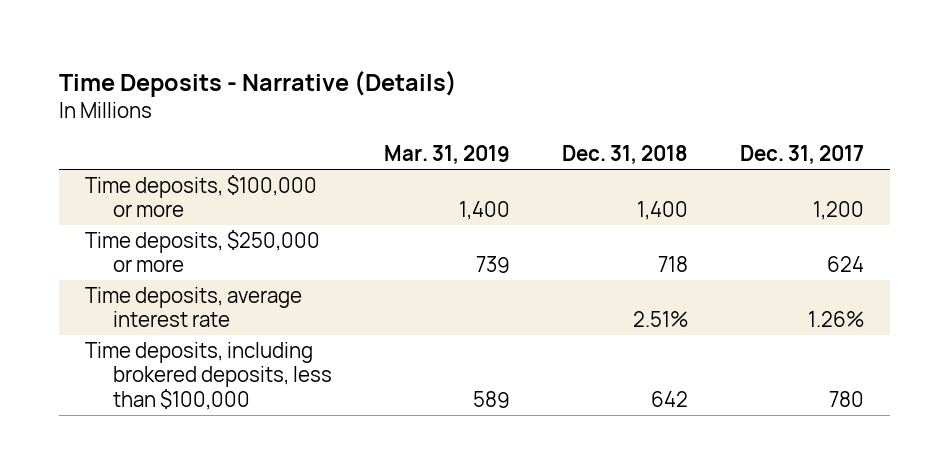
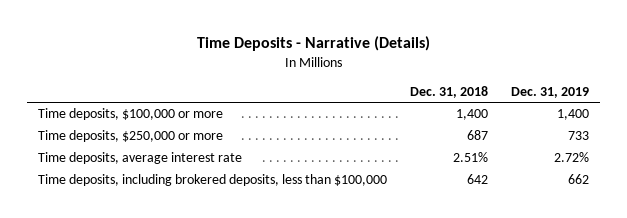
[384,145,511,165] Mar. 31, 2019 -> none
[740,145,865,165] Dec. 31, 2017 -> none
none -> [510,86,589,98] Dec. 31, 2019
[658,256,689,273] 718 -> [467,130,489,141] 687

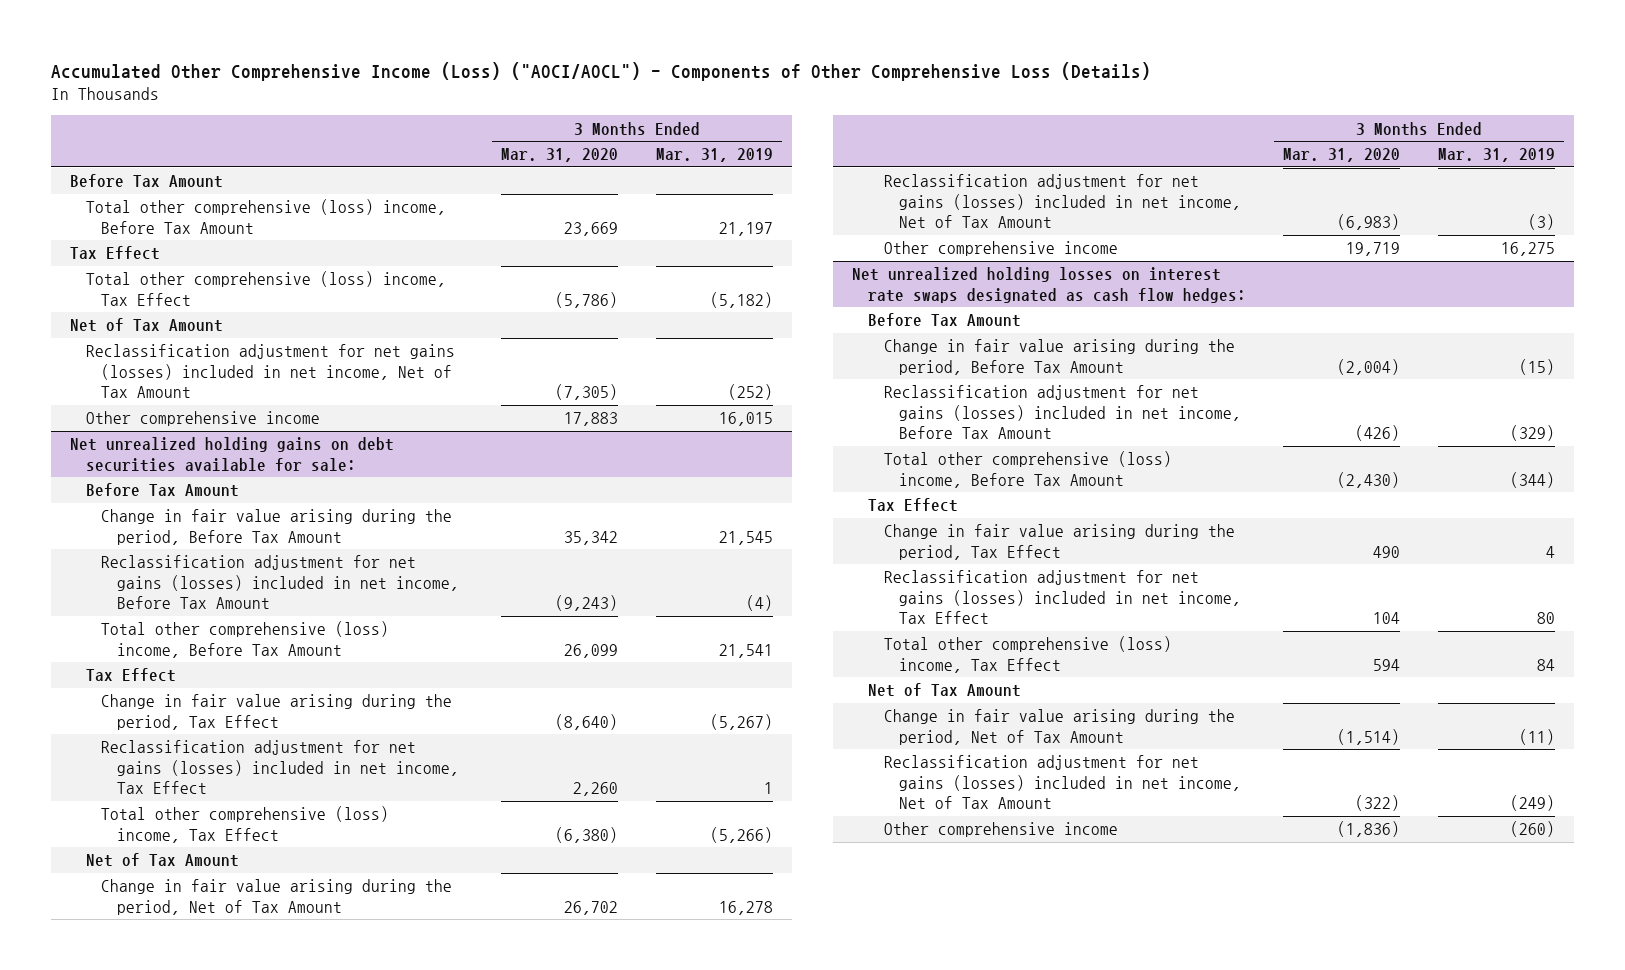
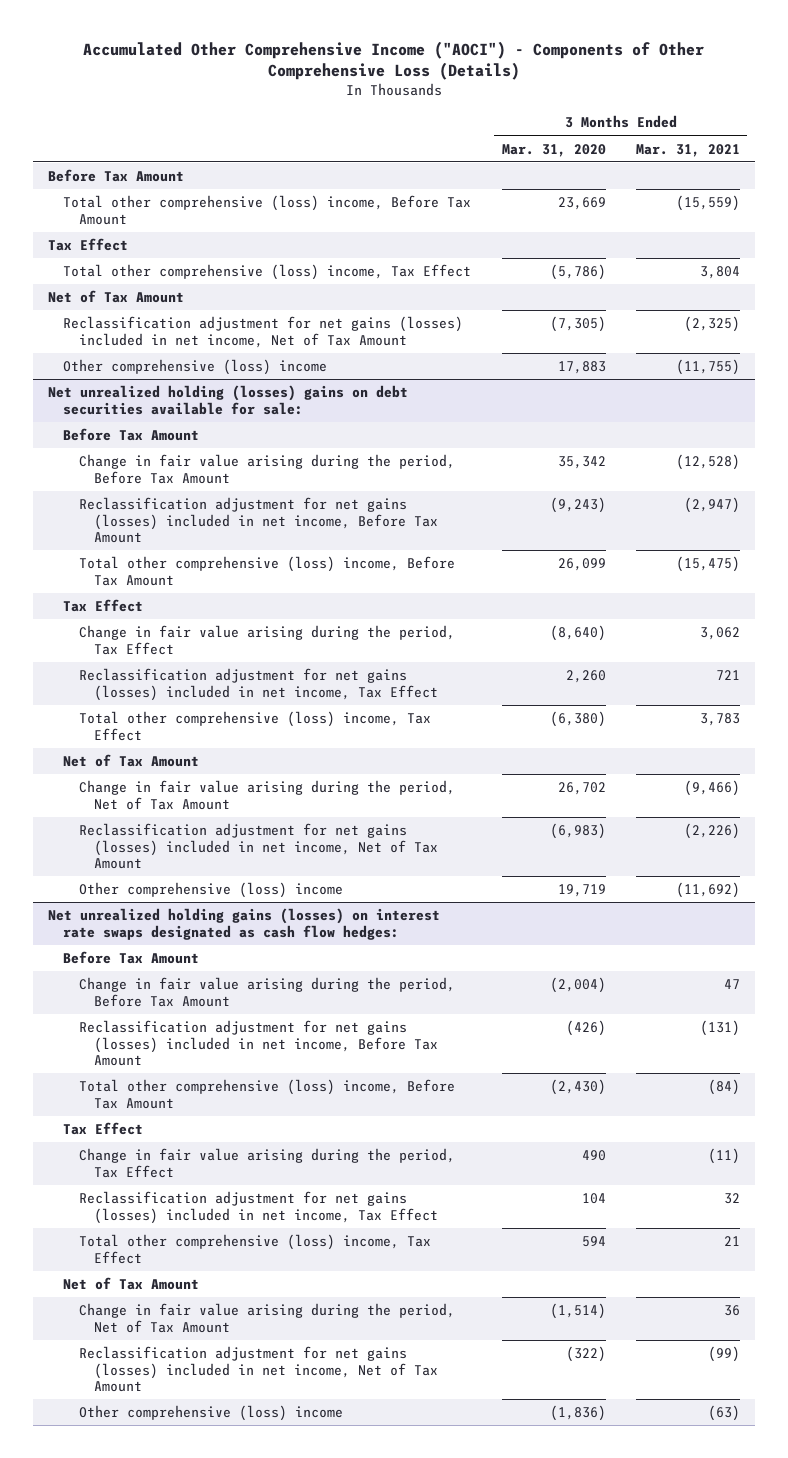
[50,61,1151,81] Accumulated Other Comprehensive Income (Loss) ("AOCI/AOCL") - Components of Other Comprehensive Loss (Details) -> [82,40,704,81] Accumulated Other Comprehensive Income ("AOCI") - Components of Other Comprehensive Loss (Details)
[655,148,773,163] Mar. 31, 2019 -> none
none -> [635,143,740,157] Mar. 31, 2021
[85,411,320,427] Other comprehensive income -> [63,359,328,376] Other comprehensive (loss) income
[69,437,394,472] Net unrealized holding gains on debt securities available for sale: -> [47,385,408,415] Net unrealized holding (losses) gains on debt securities available for sale:
[883,241,1118,257] Other comprehensive income -> [78,882,343,899] Other comprehensive (loss) income
[851,267,1246,303] Net unrealized holding losses on interest rate swaps designated as cash flow hedges: -> [47,908,440,940] Net unrealized holding gains (losses) on interest rate swaps designated as cash flow hedges:
[883,822,1118,838] Other comprehensive income -> [78,1405,343,1422] Other comprehensive (loss) income

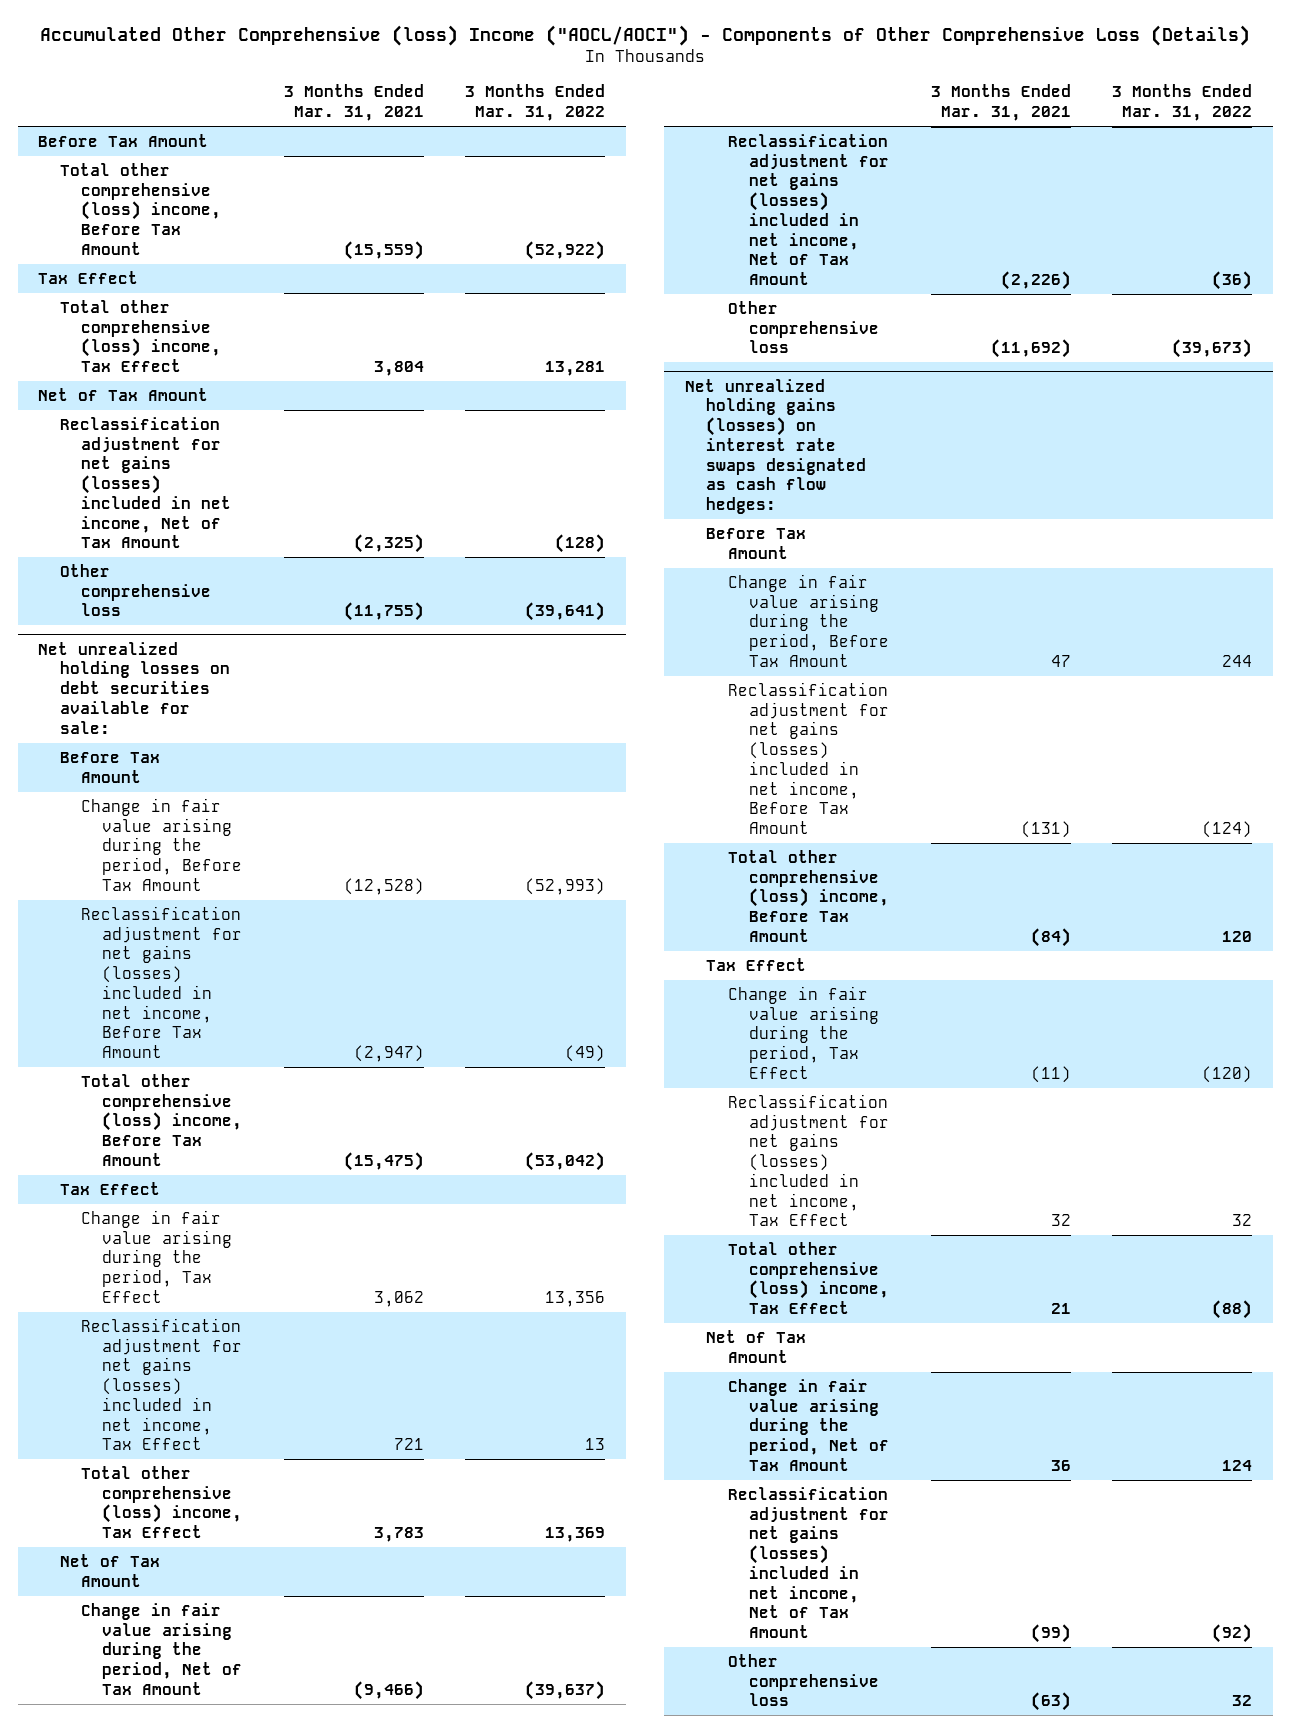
[82,40,704,81] Accumulated Other Comprehensive Income ("AOCI") - Components of Other Comprehensive Loss (Details) -> [40,25,1251,47] Accumulated Other Comprehensive (loss) Income ("AOCL/AOCI") - Components of Other Comprehensive Loss (Details)
[501,143,606,157] Mar. 31, 2020 -> none
none -> [465,84,606,122] 3 Months Ended Mar. 31, 2022
[63,359,328,376] Other comprehensive (loss) income -> [59,563,212,617] Other comprehensive loss
[47,385,408,415] Net unrealized holding (losses) gains on debt securities available for sale: -> [38,641,230,734] Net unrealized holding losses on debt securities available for sale:
[78,882,343,899] Other comprehensive (loss) income -> [727,300,880,354] Other comprehensive loss
[78,1405,343,1422] Other comprehensive (loss) income -> [727,1653,880,1707] Other comprehensive loss

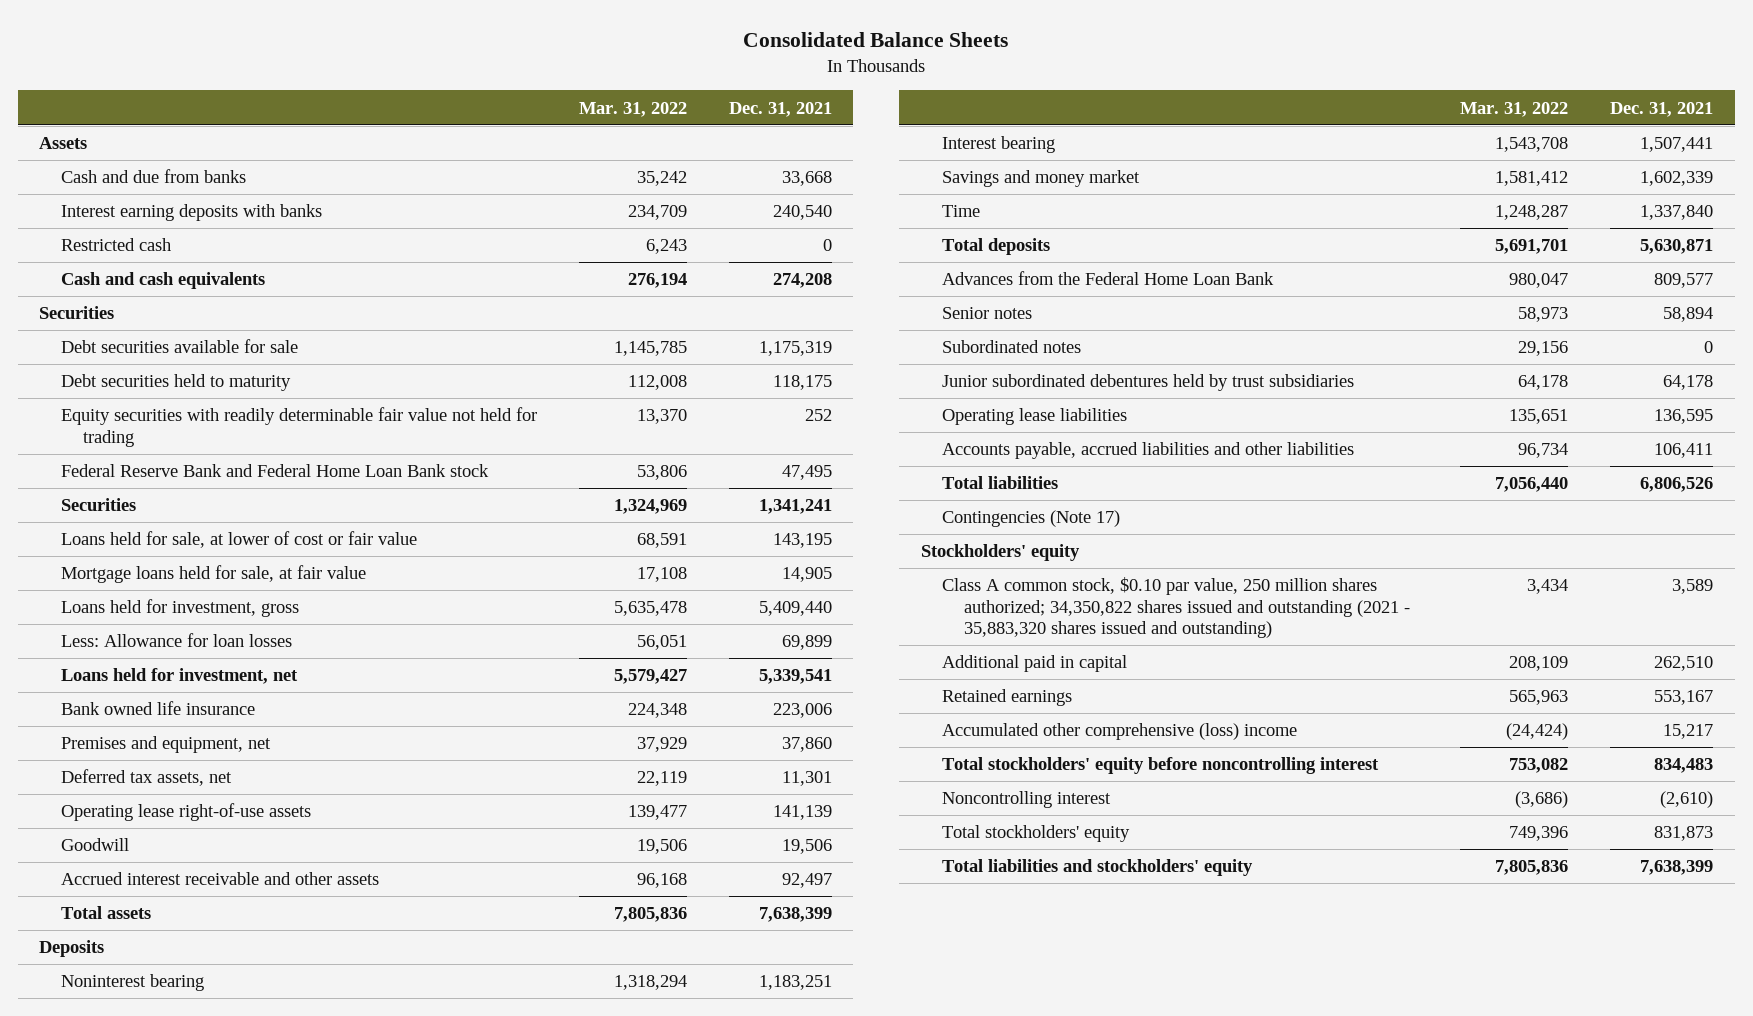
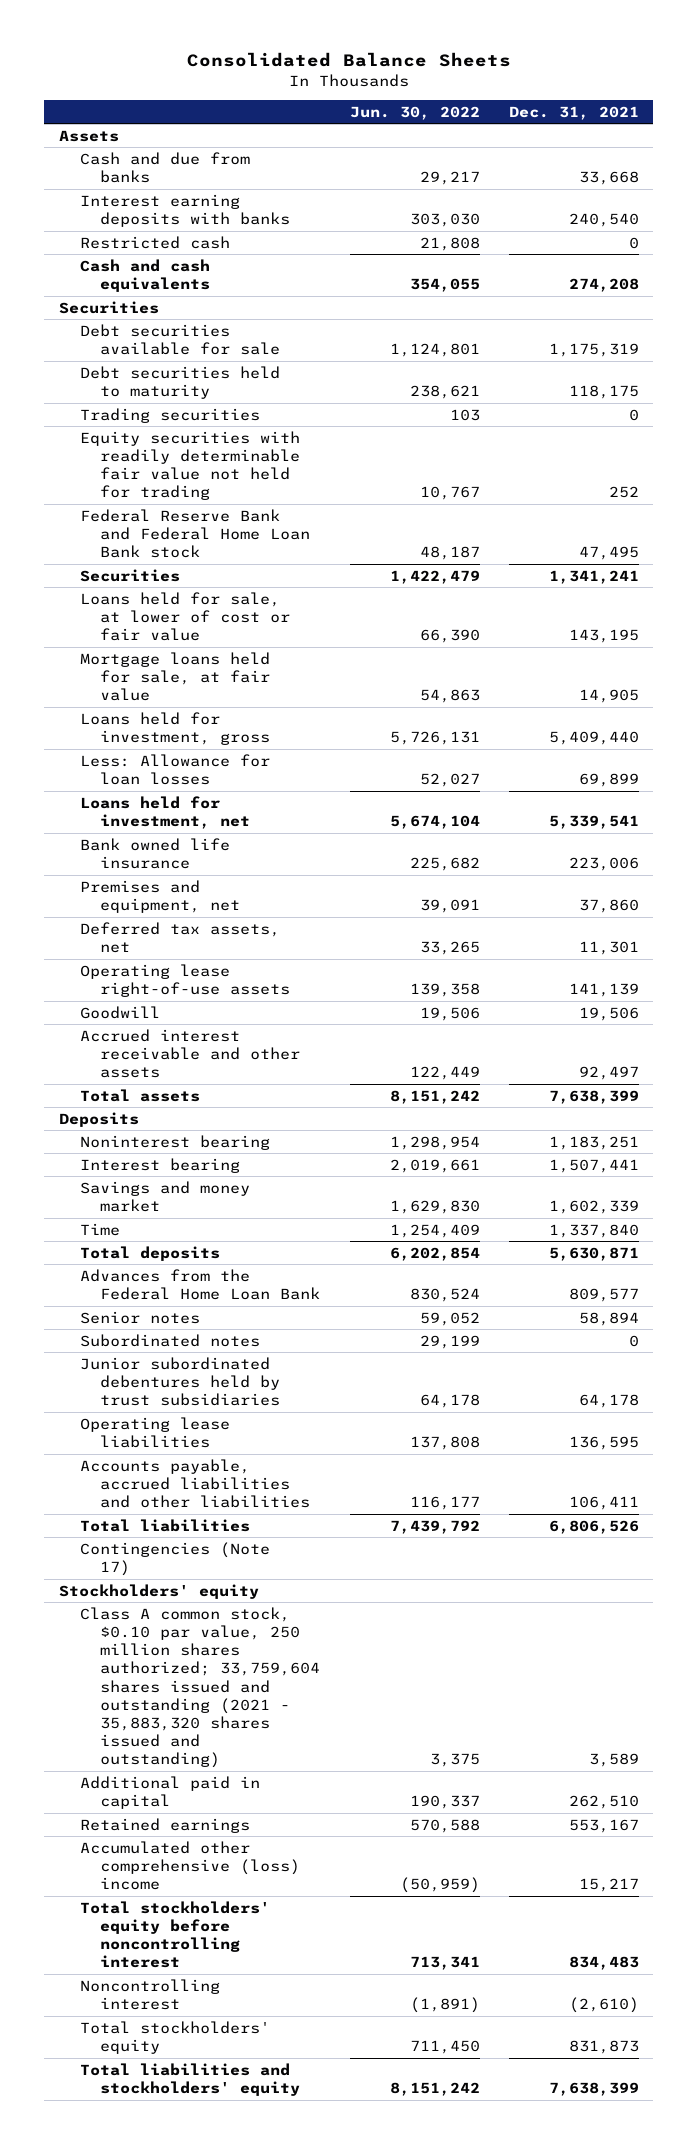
[579,101,688,117] Mar. 31, 2022 -> none
none -> [349,105,480,120] Jun. 30, 2022
none -> [79,407,260,423] Trading securities
[942,577,1410,639] Class A common stock, $0.10 par value, 250 million shares authorized; 34,350,822 shares issued and outstanding (2021 - 35,883,320 shares issued and outstanding) -> [79,1606,321,1769] Class A common stock, $0.10 par value, 250 million shares authorized; 33,759,604 shares issued and outstanding (2021 - 35,883,320 shares issued and outstanding)

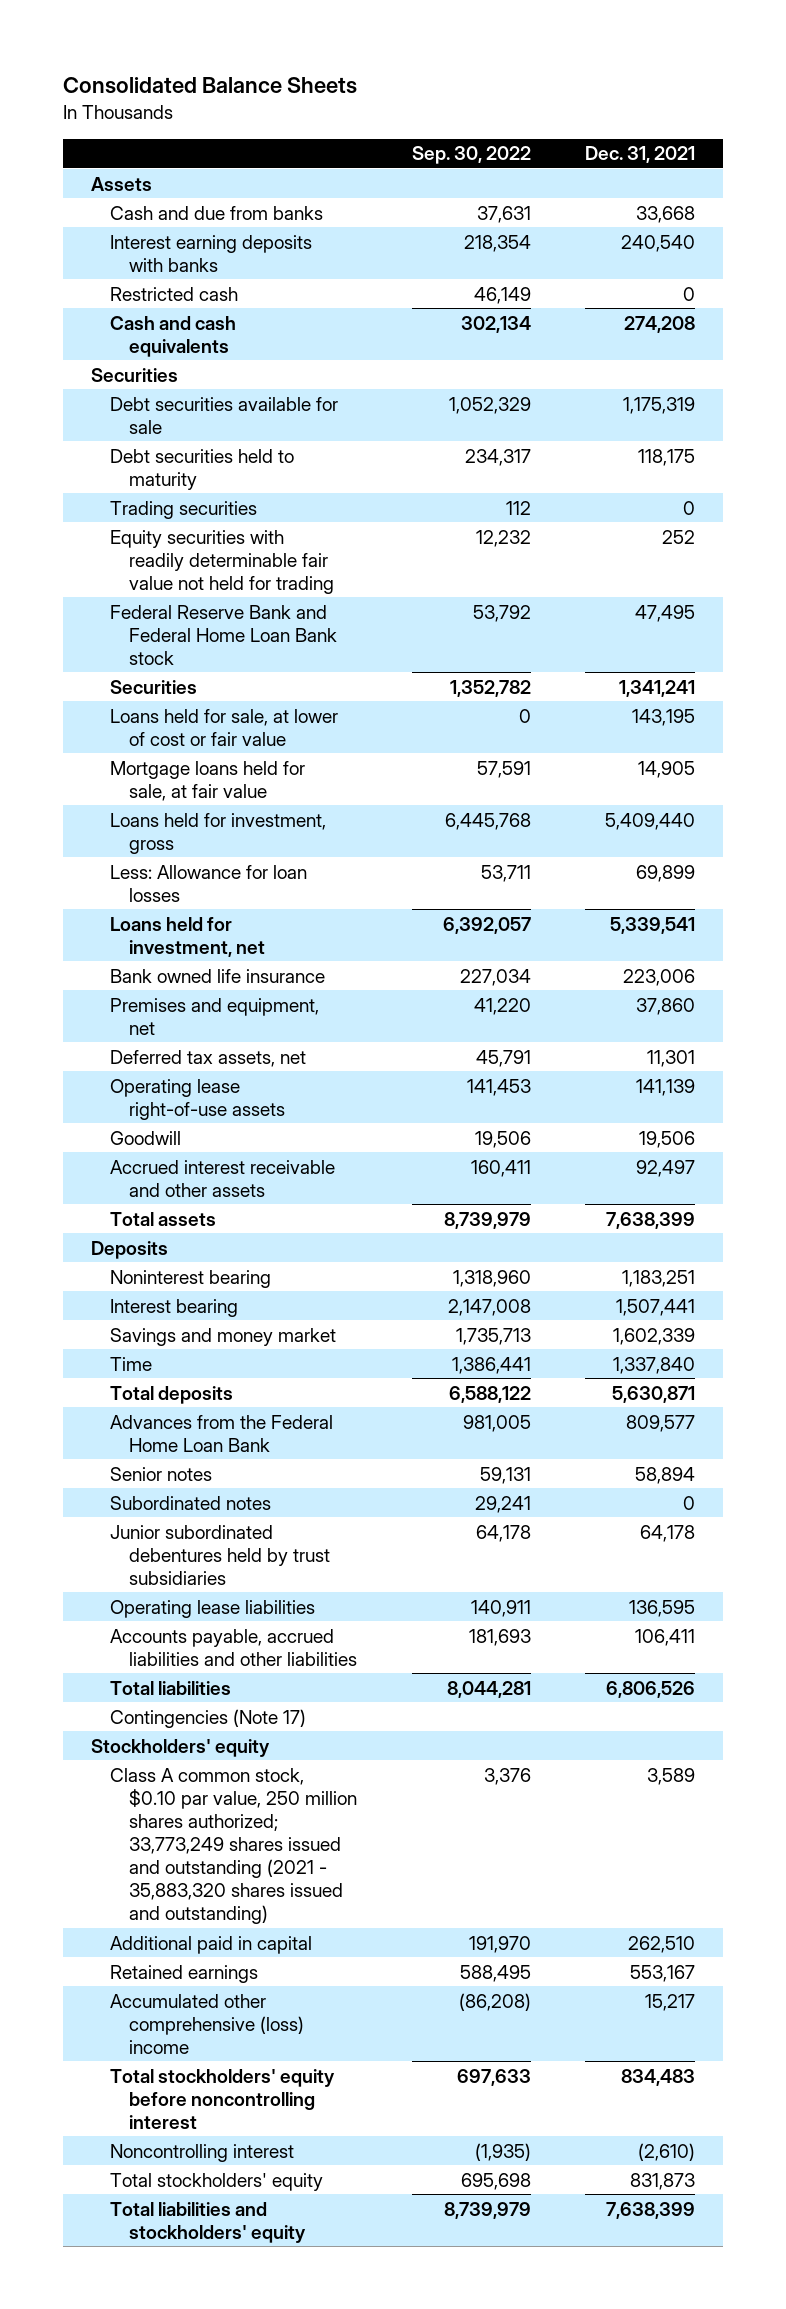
[349,105,480,120] Jun. 30, 2022 -> none
none -> [411,146,531,165] Sep. 30, 2022
[79,1606,321,1769] Class A common stock, $0.10 par value, 250 million shares authorized; 33,759,604 shares issued and outstanding (2021 - 35,883,320 shares issued and outstanding) -> [109,1767,357,1925] Class A common stock, $0.10 par value, 250 million shares authorized; 33,773,249 shares issued and outstanding (2021 - 35,883,320 shares issued and outstanding)

